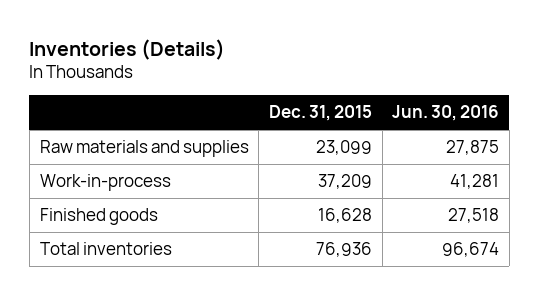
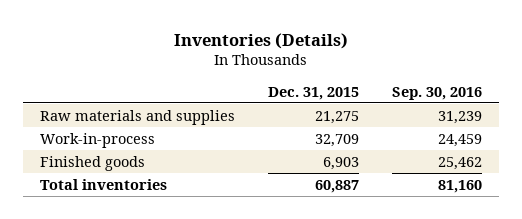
[392,105,500,122] Jun. 30, 2016 -> none
none -> [392,86,483,100] Sep. 30, 2016
[315,140,372,156] 23,099 -> [315,110,360,124] 21,275
[317,174,372,190] 37,209 -> [315,133,360,147] 32,709
[317,208,372,224] 16,628 -> [323,156,360,170] 6,903
[315,242,372,258] 76,936 -> [315,179,360,193] 60,887

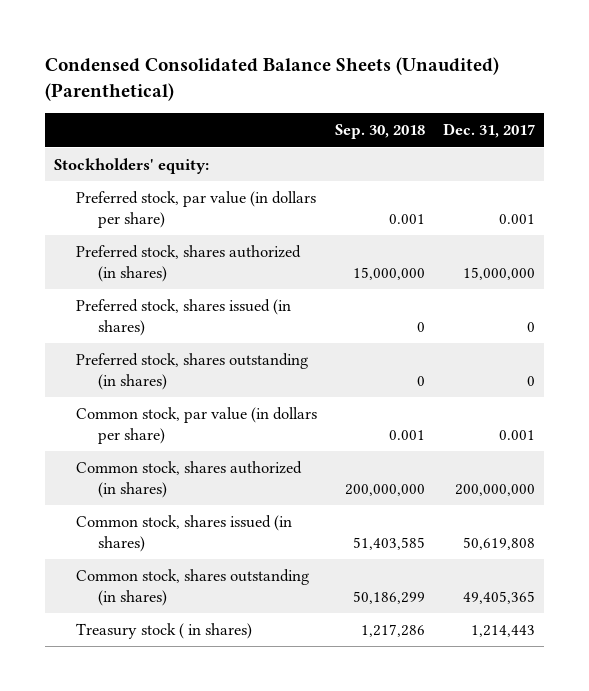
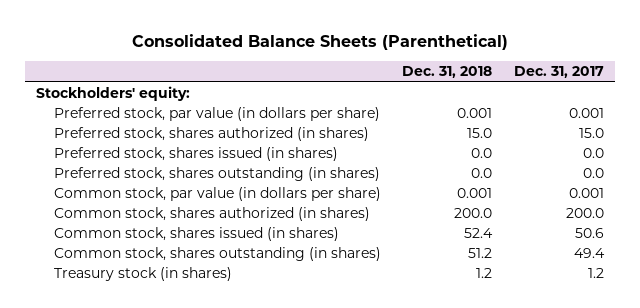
[45,57,500,101] Condensed Consolidated Balance Sheets (Unaudited) (Parenthetical) -> [132,34,509,51] Consolidated Balance Sheets (Parenthetical)
[334,124,425,140] Sep. 30, 2018 -> none
none -> [402,66,493,79] Dec. 31, 2018
[462,267,535,281] 15,000,000 -> [578,128,604,139] 15.0
[526,322,535,333] 0 -> [582,148,604,159] 0.0
[526,376,535,387] 0 -> [582,168,604,179] 0.0
[454,484,535,497] 200,000,000 -> [565,208,604,219] 200.0
[462,537,535,551] 50,619,808 -> [574,228,604,239] 50.6
[462,591,535,605] 49,405,365 -> [573,248,605,259] 49.4
[75,622,252,639] Treasury stock ( in shares) -> [53,267,232,282] Treasury stock (in shares)
[470,624,535,637] 1,214,443 -> [587,268,604,279] 1.2

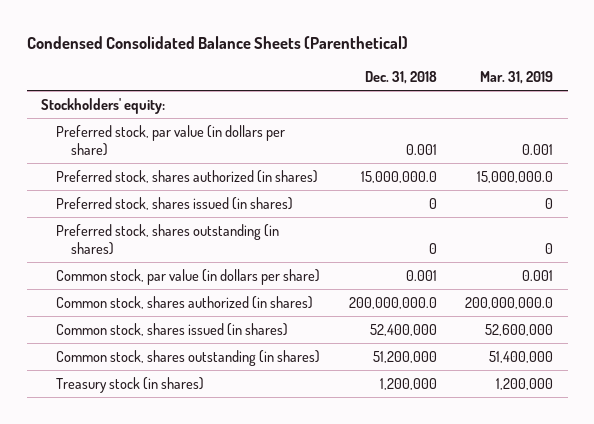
[132,34,509,51] Consolidated Balance Sheets (Parenthetical) -> [26,35,408,49] Condensed Consolidated Balance Sheets (Parenthetical)
[513,66,604,79] Dec. 31, 2017 -> none
none -> [480,71,554,85] Mar. 31, 2019
[467,128,493,139] 15.0 -> [360,170,437,183] 15,000,000.0
[471,148,493,159] 0.0 -> [428,197,437,209] 0
[471,168,493,179] 0.0 -> [428,243,437,255] 0
[454,208,493,219] 200.0 -> [348,296,437,309] 200,000,000.0
[464,228,494,239] 52.4 -> [369,323,437,336] 52,400,000
[468,248,493,259] 51.2 -> [372,350,437,363] 51,200,000
[476,268,493,279] 1.2 -> [379,377,437,390] 1,200,000

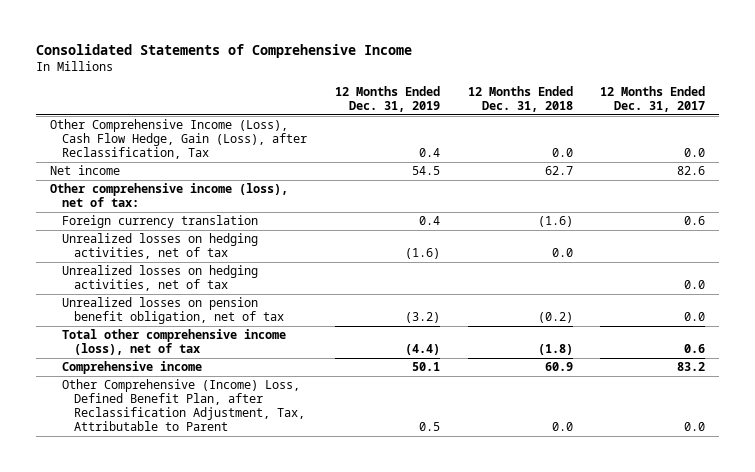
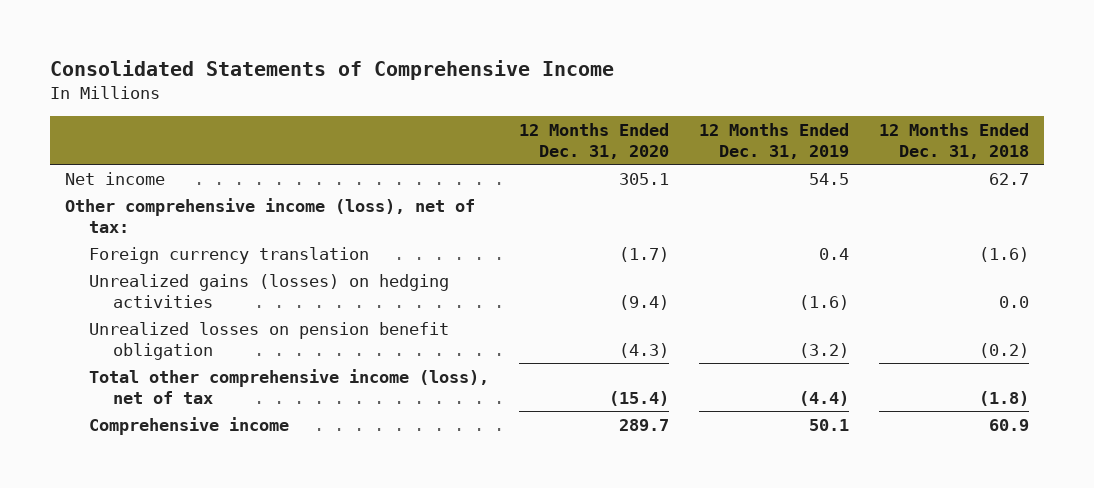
[600,86,706,113] 12 Months Ended Dec. 31, 2017 -> none
none -> [518,122,669,159] 12 Months Ended Dec. 31, 2020
[50,119,308,160] Other Comprehensive Income (Loss), Cash Flow Hedge, Gain (Loss), after Reclassification, Tax -> none
[62,265,259,292] Unrealized losses on hedging activities, net of tax -> none
[62,233,259,260] Unrealized losses on hedging activities, net of tax -> [88,273,449,308] Unrealized gains (losses) on hedging activities
[62,297,285,325] Unrealized losses on pension benefit obligation, net of tax -> [88,321,449,360] Unrealized losses on pension benefit obligation
[62,379,306,432] Other Comprehensive (Income) Loss, Defined Benefit Plan, after Reclassification Adjustment, Tax, Attributable to Parent -> none

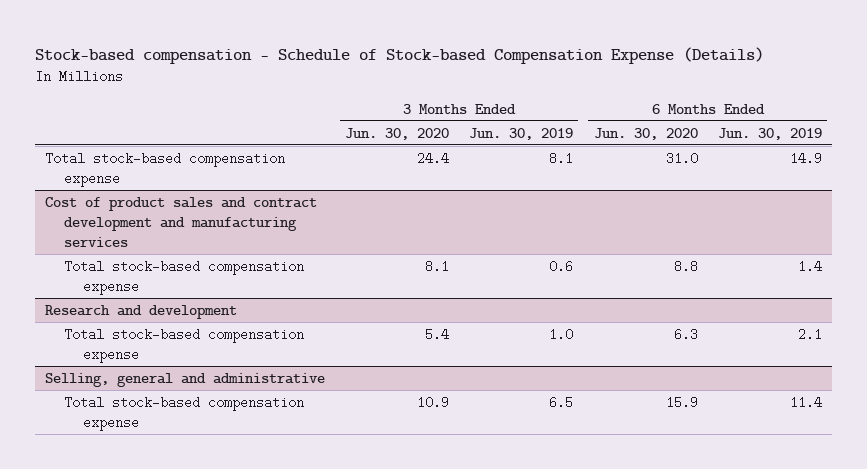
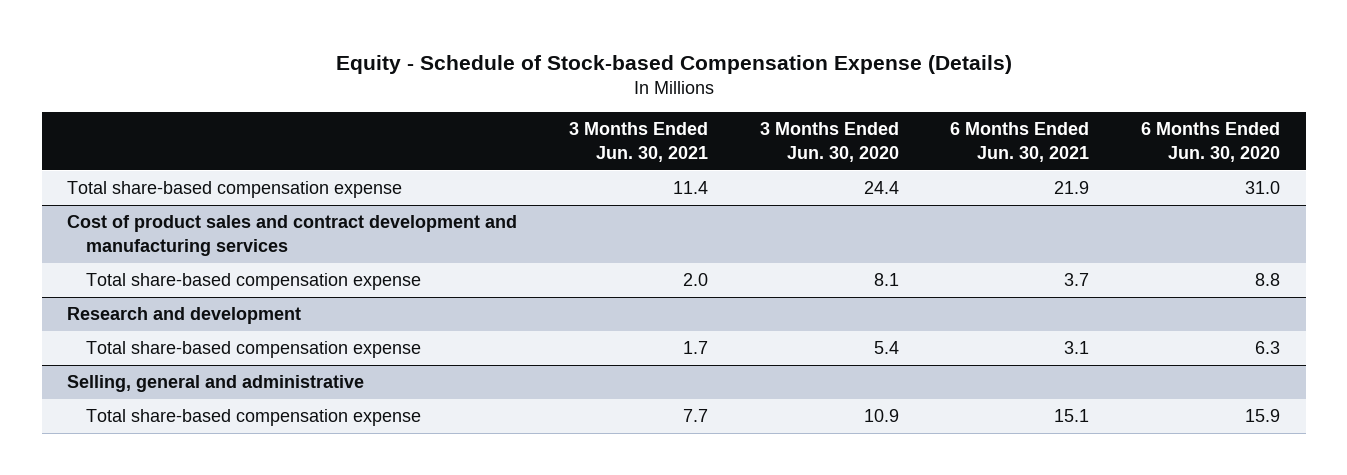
[35,46,765,64] Stock-based compensation - Schedule of Stock-based Compensation Expense (Details) -> [335,54,1012,74] Equity - Schedule of Stock-based Compensation Expense (Details)
[469,127,574,140] Jun. 30, 2019 -> none
[717,127,822,140] Jun. 30, 2019 -> none
none -> [569,122,709,162] 3 Months Ended Jun. 30, 2021
none -> [950,122,1090,162] 6 Months Ended Jun. 30, 2021
[45,151,286,188] Total stock-based compensation expense -> [67,181,403,199] Total share-based compensation expense
[63,259,304,296] Total stock-based compensation expense -> [85,273,421,291] Total share-based compensation expense
[63,327,304,364] Total stock-based compensation expense -> [85,341,421,359] Total share-based compensation expense
[63,395,304,432] Total stock-based compensation expense -> [85,409,421,427] Total share-based compensation expense

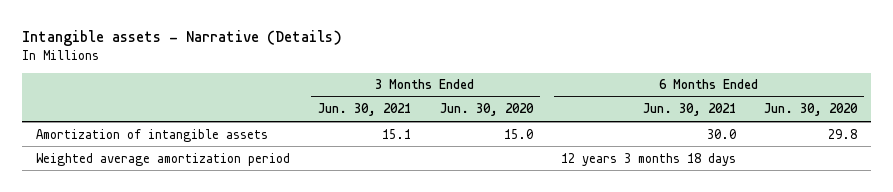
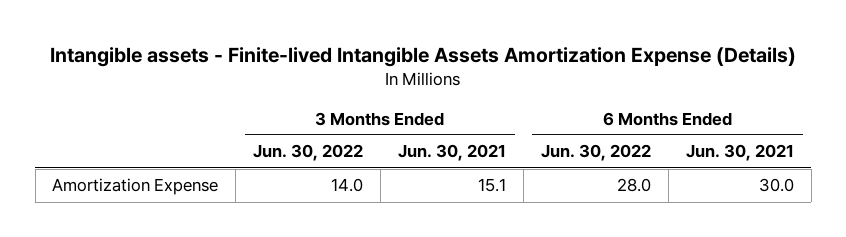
[21,29,342,46] Intangible assets - Narrative (Details) -> [50,46,797,67] Intangible assets - Finite-lived Intangible Assets Amortization Expense (Details)
[439,103,534,117] Jun. 30, 2020 -> none
[764,103,859,117] Jun. 30, 2020 -> none
none -> [253,144,364,162] Jun. 30, 2022
none -> [541,144,652,162] Jun. 30, 2022
[35,152,290,166] Weighted average amortization period -> none
[35,128,268,142] Amortization of intangible assets -> [52,178,219,196] Amortization Expense

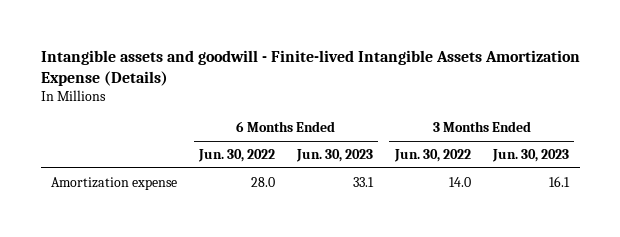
[50,46,797,67] Intangible assets - Finite-lived Intangible Assets Amortization Expense (Details) -> [40,49,580,86] Intangible assets and goodwill - Finite-lived Intangible Assets Amortization Expense (Details)
[398,144,507,162] Jun. 30, 2021 -> none
[685,144,794,162] Jun. 30, 2021 -> none
none -> [296,149,374,163] Jun. 30, 2023
none -> [491,149,569,163] Jun. 30, 2023
[52,178,219,196] Amortization Expense -> [51,176,178,190] Amortization expense

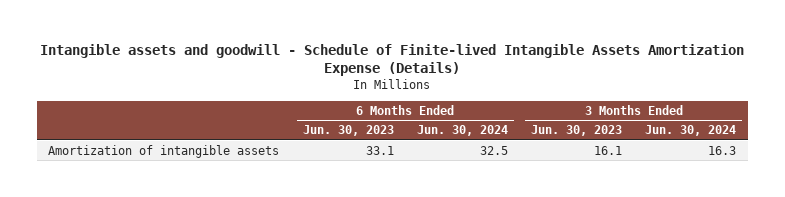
[40,49,580,86] Intangible assets and goodwill - Finite-lived Intangible Assets Amortization Expense (Details) -> [40,44,745,77] Intangible assets and goodwill - Schedule of Finite-lived Intangible Assets Amortization Expense (Details)
[198,149,276,163] Jun. 30, 2022 -> none
[393,149,471,163] Jun. 30, 2022 -> none
none -> [416,125,508,137] Jun. 30, 2024
none -> [645,125,737,137] Jun. 30, 2024
[51,176,178,190] Amortization expense -> [48,144,280,158] Amortization of intangible assets

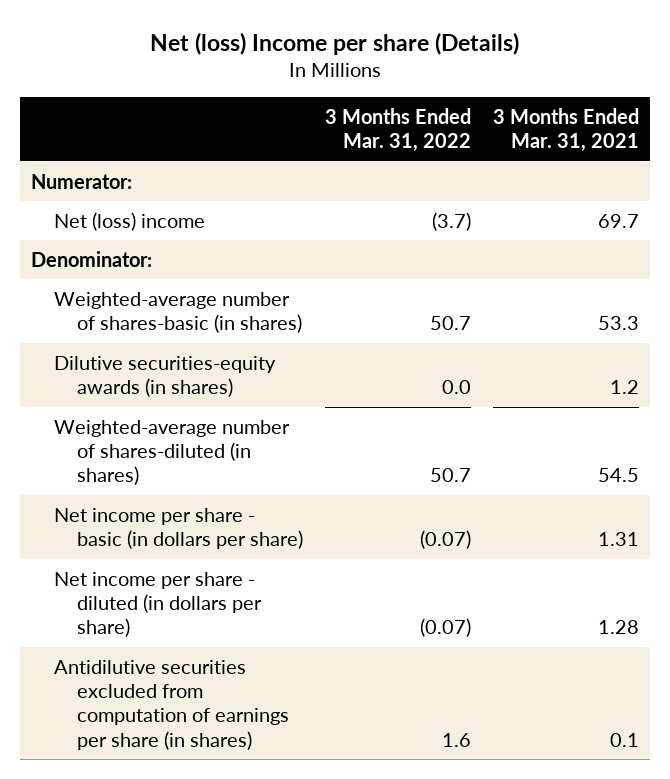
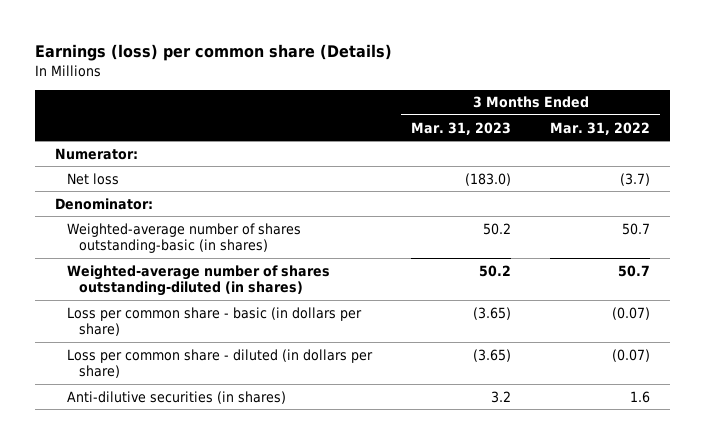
[149,31,519,55] Net (loss) Income per share (Details) -> [35,43,393,61] Earnings (loss) per common share (Details)
[492,107,639,153] 3 Months Ended Mar. 31, 2021 -> none
none -> [411,121,512,135] Mar. 31, 2023
[54,211,206,231] Net (loss) income -> [66,172,119,185] Net loss
[54,355,277,398] Dilutive securities-equity awards (in shares) -> none
[54,291,302,334] Weighted-average number of shares-basic (in shares) -> [66,222,301,254] Weighted-average number of shares outstanding-basic (in shares)
[54,419,291,486] Weighted-average number of shares-diluted (in shares) -> [66,264,330,297] Weighted-average number of shares outstanding-diluted (in shares)
[54,507,303,550] Net income per share - basic (in dollars per share) -> [66,306,362,337] Loss per common share - basic (in dollars per share)
[54,571,262,638] Net income per share - diluted (in dollars per share) -> [66,348,373,379] Loss per common share - diluted (in dollars per share)
[54,659,289,750] Antidilutive securities excluded from computation of earnings per share (in shares) -> [66,390,286,404] Anti-dilutive securities (in shares)

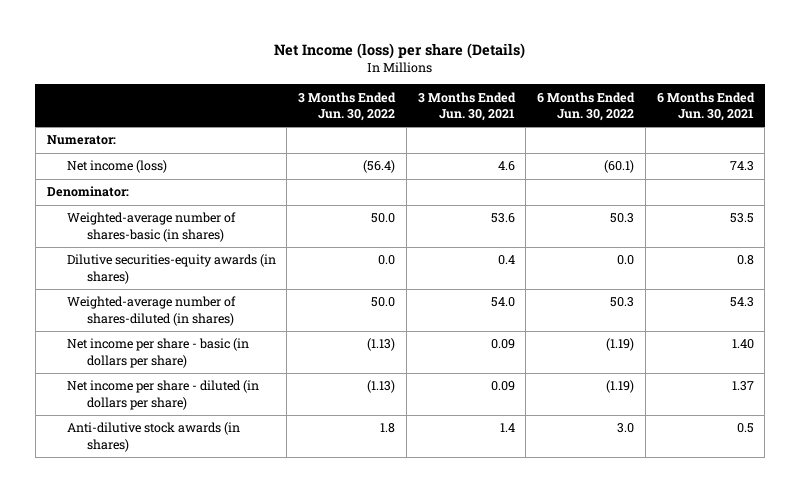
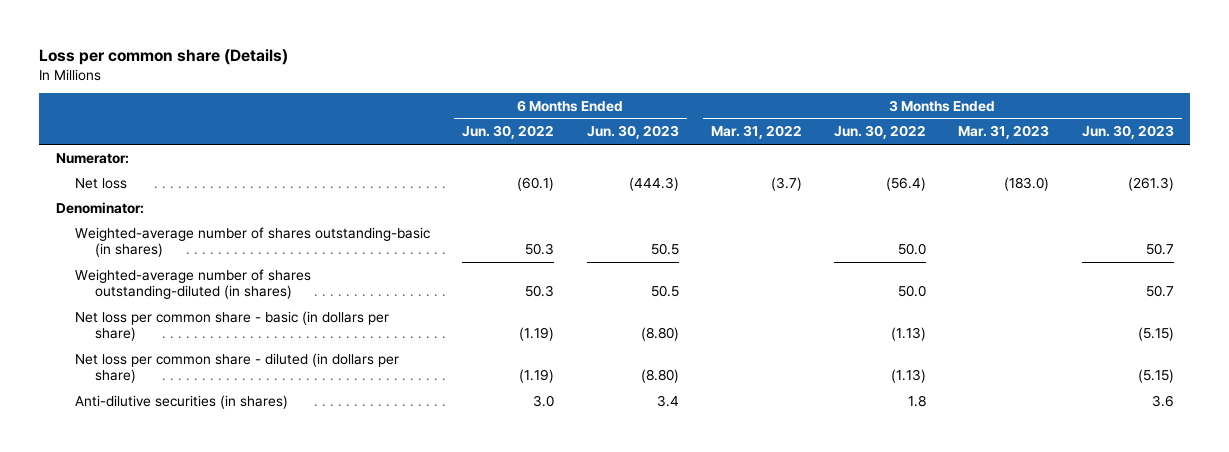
[274,42,526,59] Net Income (loss) per share (Details) -> [39,48,289,65] Loss per common share (Details)
[417,91,516,121] 3 Months Ended Jun. 30, 2021 -> none
[656,91,755,121] 6 Months Ended Jun. 30, 2021 -> none
none -> [586,125,679,140] Jun. 30, 2023
none -> [710,125,802,140] Mar. 31, 2022
none -> [958,125,1050,140] Mar. 31, 2023
none -> [1081,125,1174,140] Jun. 30, 2023
[66,160,167,174] Net income (loss) -> [75,177,128,189] Net loss
[66,254,276,284] Dilutive securities-equity awards (in shares) -> none
[66,212,236,242] Weighted-average number of shares-basic (in shares) -> [75,226,431,258] Weighted-average number of shares outstanding-basic (in shares)
[66,296,236,326] Weighted-average number of shares-diluted (in shares) -> [75,268,312,300] Weighted-average number of shares outstanding-diluted (in shares)
[66,338,249,368] Net income per share - basic (in dollars per share) -> [75,310,390,342] Net loss per common share - basic (in dollars per share)
[66,380,259,410] Net income per share - diluted (in dollars per share) -> [75,352,400,384] Net loss per common share - diluted (in dollars per share)
[66,422,240,452] Anti-dilutive stock awards (in shares) -> [75,394,289,409] Anti-dilutive securities (in shares)

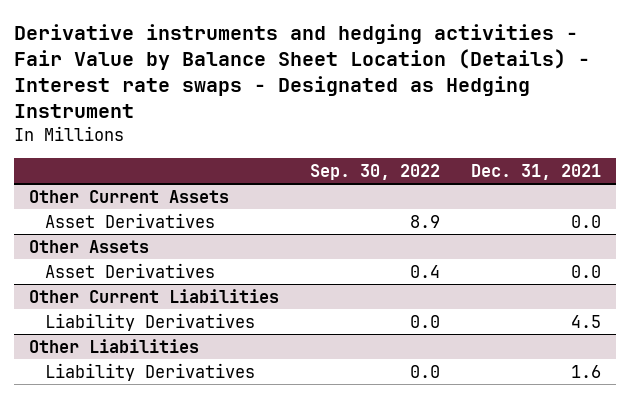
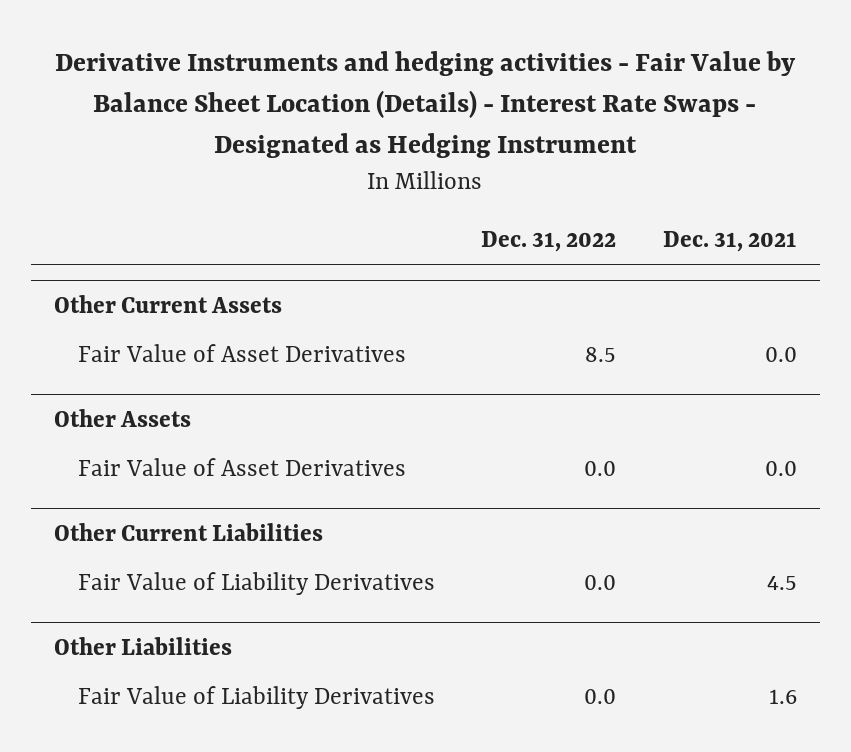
[14,24,591,119] Derivative instruments and hedging activities - Fair Value by Balance Sheet Location (Details) - Interest rate swaps - Designated as Hedging Instrument -> [55,51,797,159] Derivative Instruments and hedging activities - Fair Value by Balance Sheet Location (Details) - Interest Rate Swaps - Designated as Hedging Instrument
[310,163,441,180] Sep. 30, 2022 -> none
none -> [481,231,617,253] Dec. 31, 2022
[45,212,216,228] Asset Derivatives -> [77,344,406,363] Fair Value of Asset Derivatives
[45,262,216,278] Asset Derivatives -> [77,458,406,477] Fair Value of Asset Derivatives
[45,312,256,331] Liability Derivatives -> [77,572,435,596] Fair Value of Liability Derivatives
[45,362,256,381] Liability Derivatives -> [77,686,435,710] Fair Value of Liability Derivatives

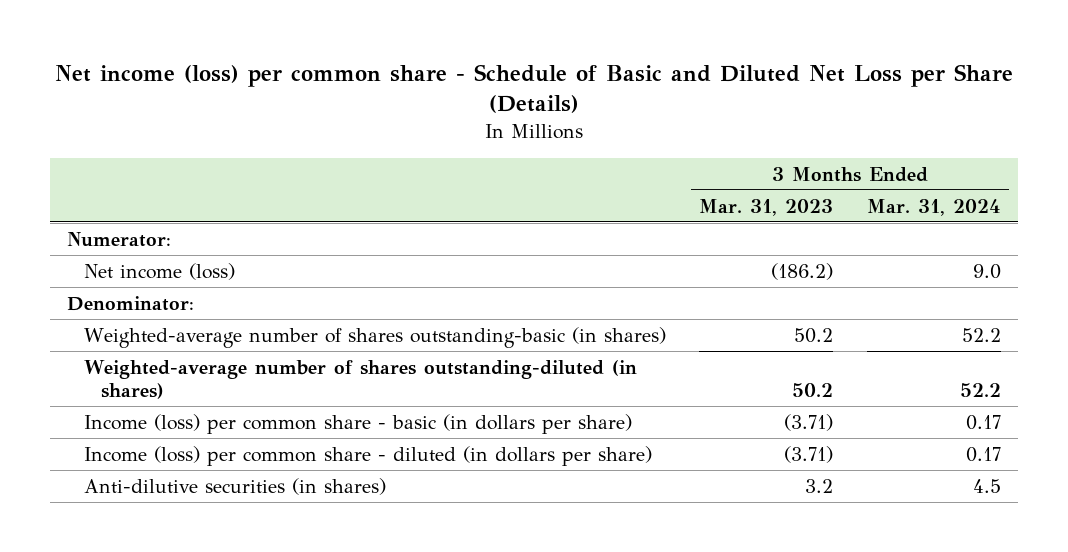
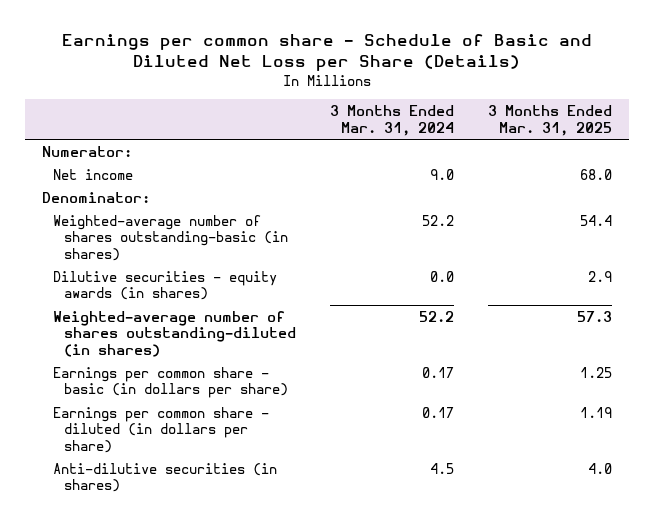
[54,63,1013,114] Net income (loss) per common share - Schedule of Basic and Diluted Net Loss per Share (Details) -> [61,33,592,72] Earnings per common share - Schedule of Basic and Diluted Net Loss per Share (Details)
[699,198,834,216] Mar. 31, 2023 -> none
none -> [488,105,613,136] 3 Months Ended Mar. 31, 2025
[83,262,235,280] Net income (loss) -> [52,168,133,180] Net income
none -> [52,270,277,301] Dilutive securities - equity awards (in shares)
[83,413,632,434] Income (loss) per common share - basic (in dollars per share) -> [52,366,289,399] Earnings per common share - basic (in dollars per share)
[83,445,652,466] Income (loss) per common share - diluted (in dollars per share) -> [52,406,269,454] Earnings per common share - diluted (in dollars per share)

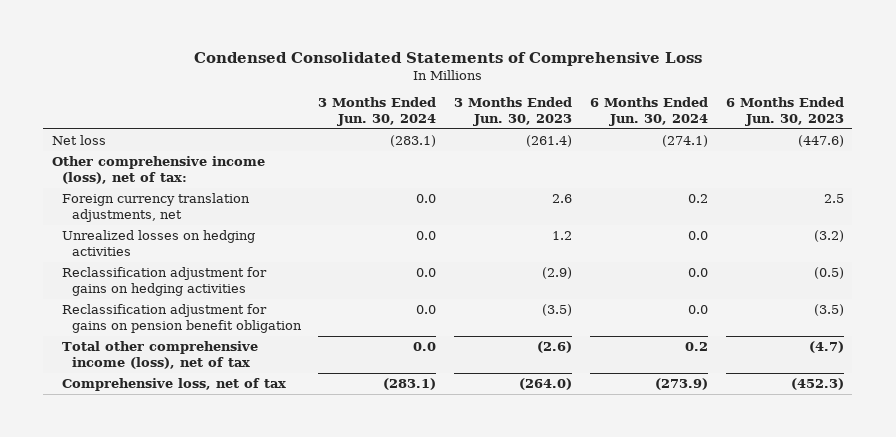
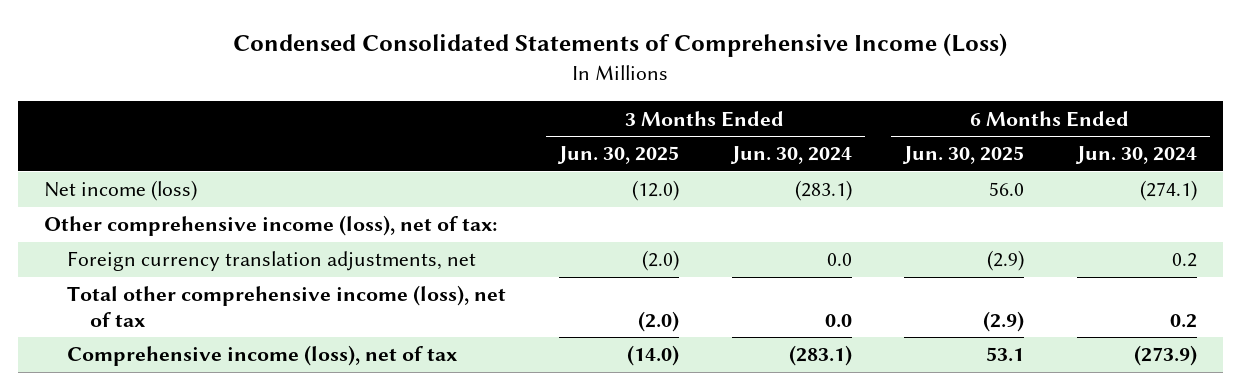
[193,51,702,66] Condensed Consolidated Statements of Comprehensive Loss -> [233,33,1008,58] Condensed Consolidated Statements of Comprehensive Income (Loss)
[454,97,573,127] 3 Months Ended Jun. 30, 2023 -> none
[725,97,844,127] 6 Months Ended Jun. 30, 2023 -> none
none -> [556,146,679,165] Jun. 30, 2025
none -> [902,146,1025,165] Jun. 30, 2025
[52,135,107,146] Net loss -> [44,180,198,202] Net income (loss)
[61,230,255,256] Unrealized losses on hedging activities -> none
[61,267,267,296] Reclassification adjustment for gains on hedging activities -> none
[61,304,302,333] Reclassification adjustment for gains on pension benefit obligation -> none
[61,378,286,392] Comprehensive loss, net of tax -> [67,345,459,367] Comprehensive income (loss), net of tax

